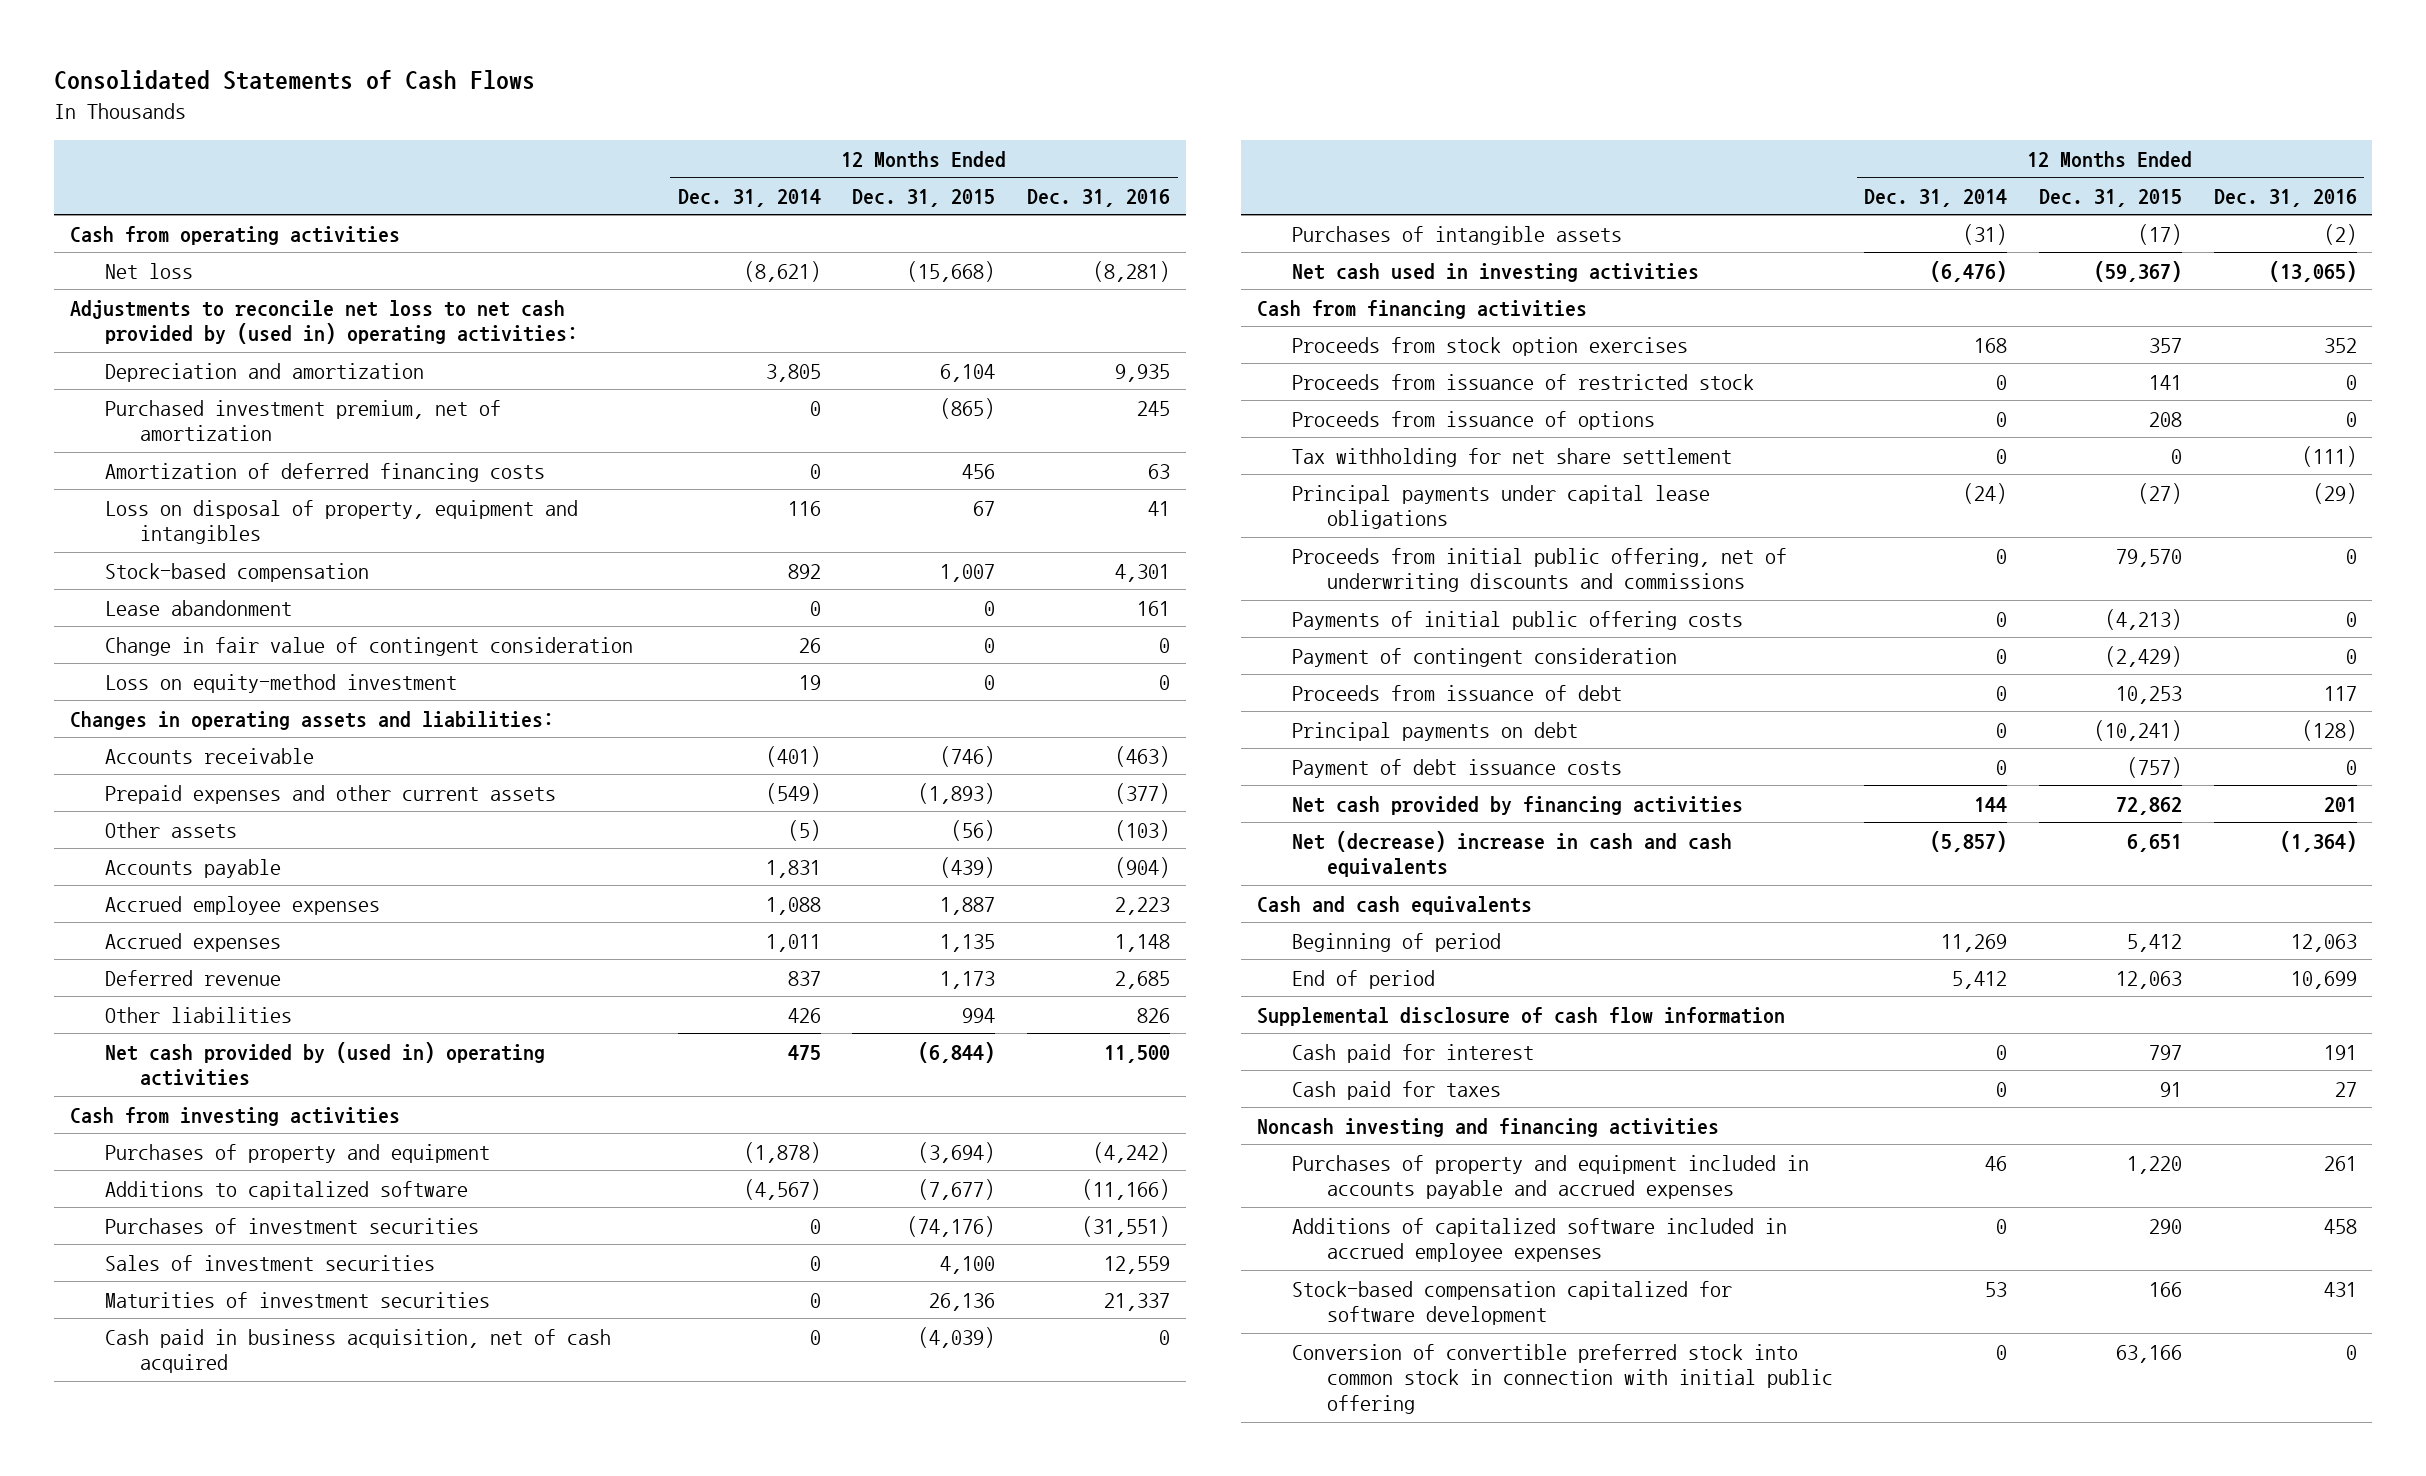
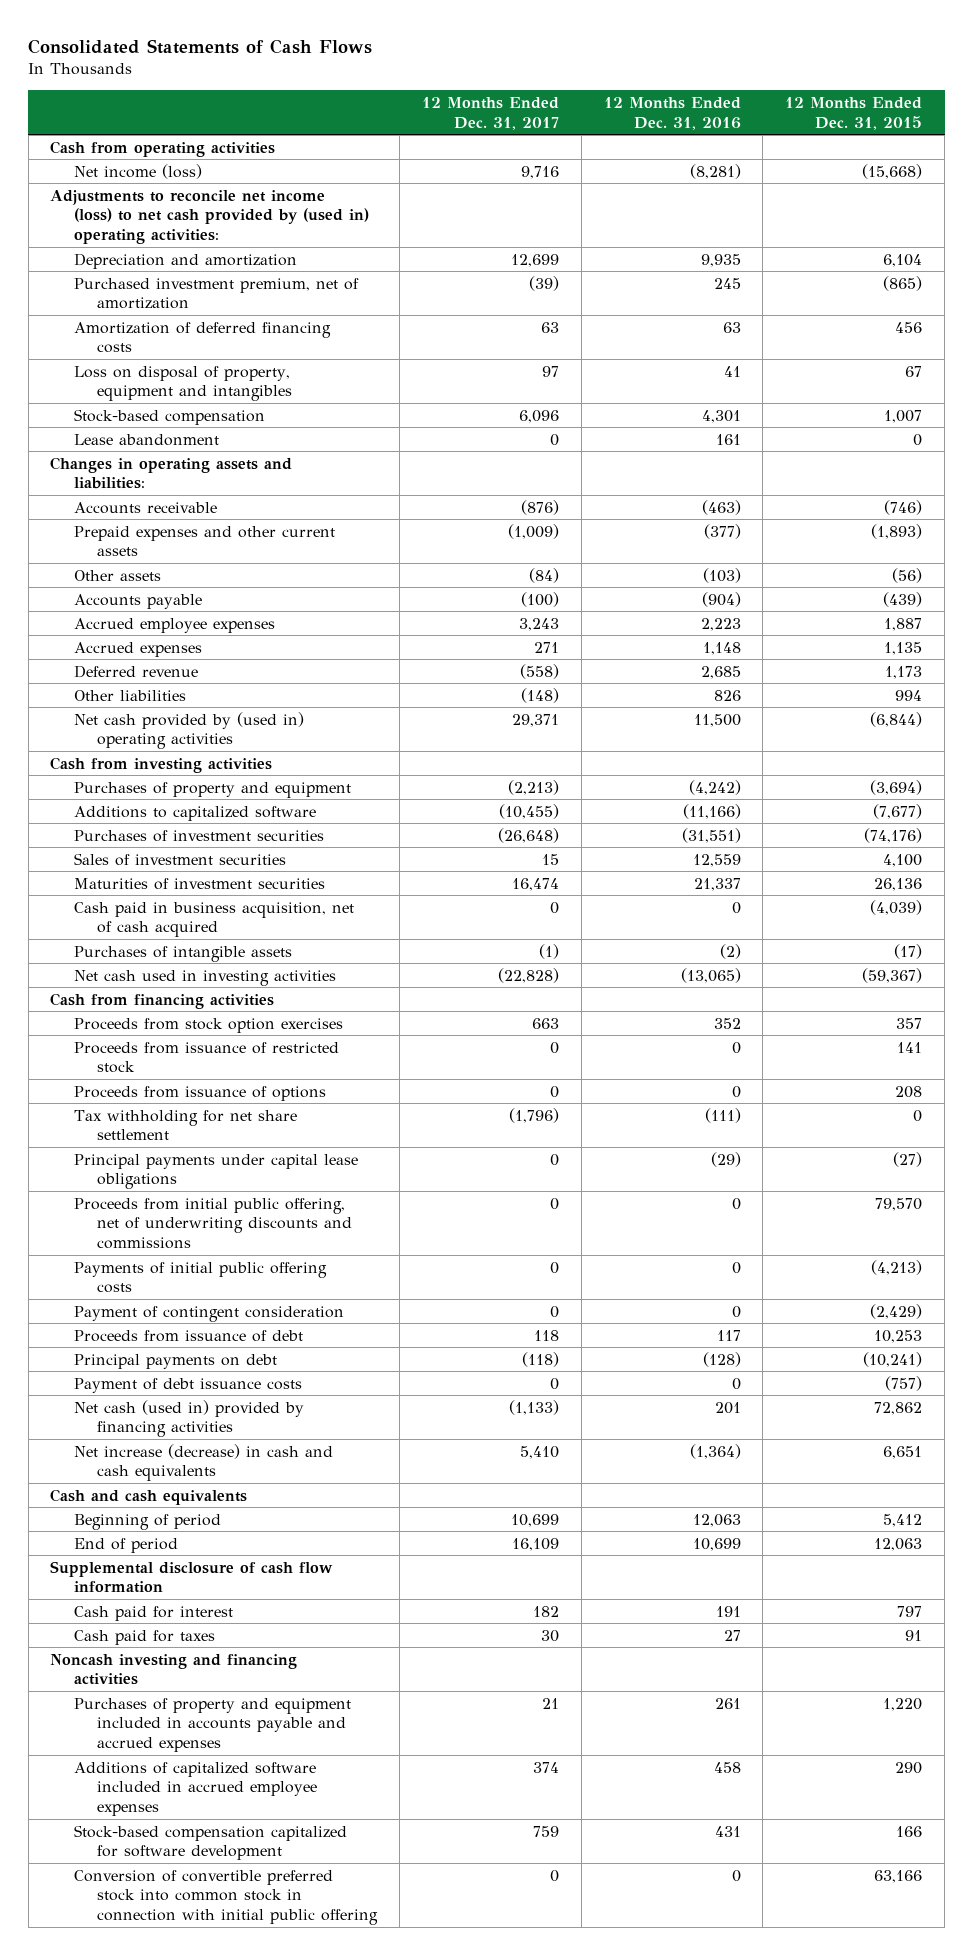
[677,188,821,207] Dec. 31, 2014 -> none
none -> [422,97,560,130] 12 Months Ended Dec. 31, 2017
[105,262,194,279] Net loss -> [73,163,202,179] Net income (loss)
[69,299,579,345] Adjustments to reconcile net loss to net cash provided by (used in) operating activities: -> [50,189,369,245] Adjustments to reconcile net income (loss) to net cash provided by (used in) operating activities:
[105,636,634,656] Change in fair value of contingent consideration -> none
[105,673,458,693] Loss on equity-method investment -> none
[1291,795,1743,815] Net cash provided by financing activities -> [73,1399,304,1438] Net cash (used in) provided by financing activities
[1291,830,1732,878] Net (decrease) increase in cash and cash equivalents -> [73,1443,333,1482] Net increase (decrease) in cash and cash equivalents

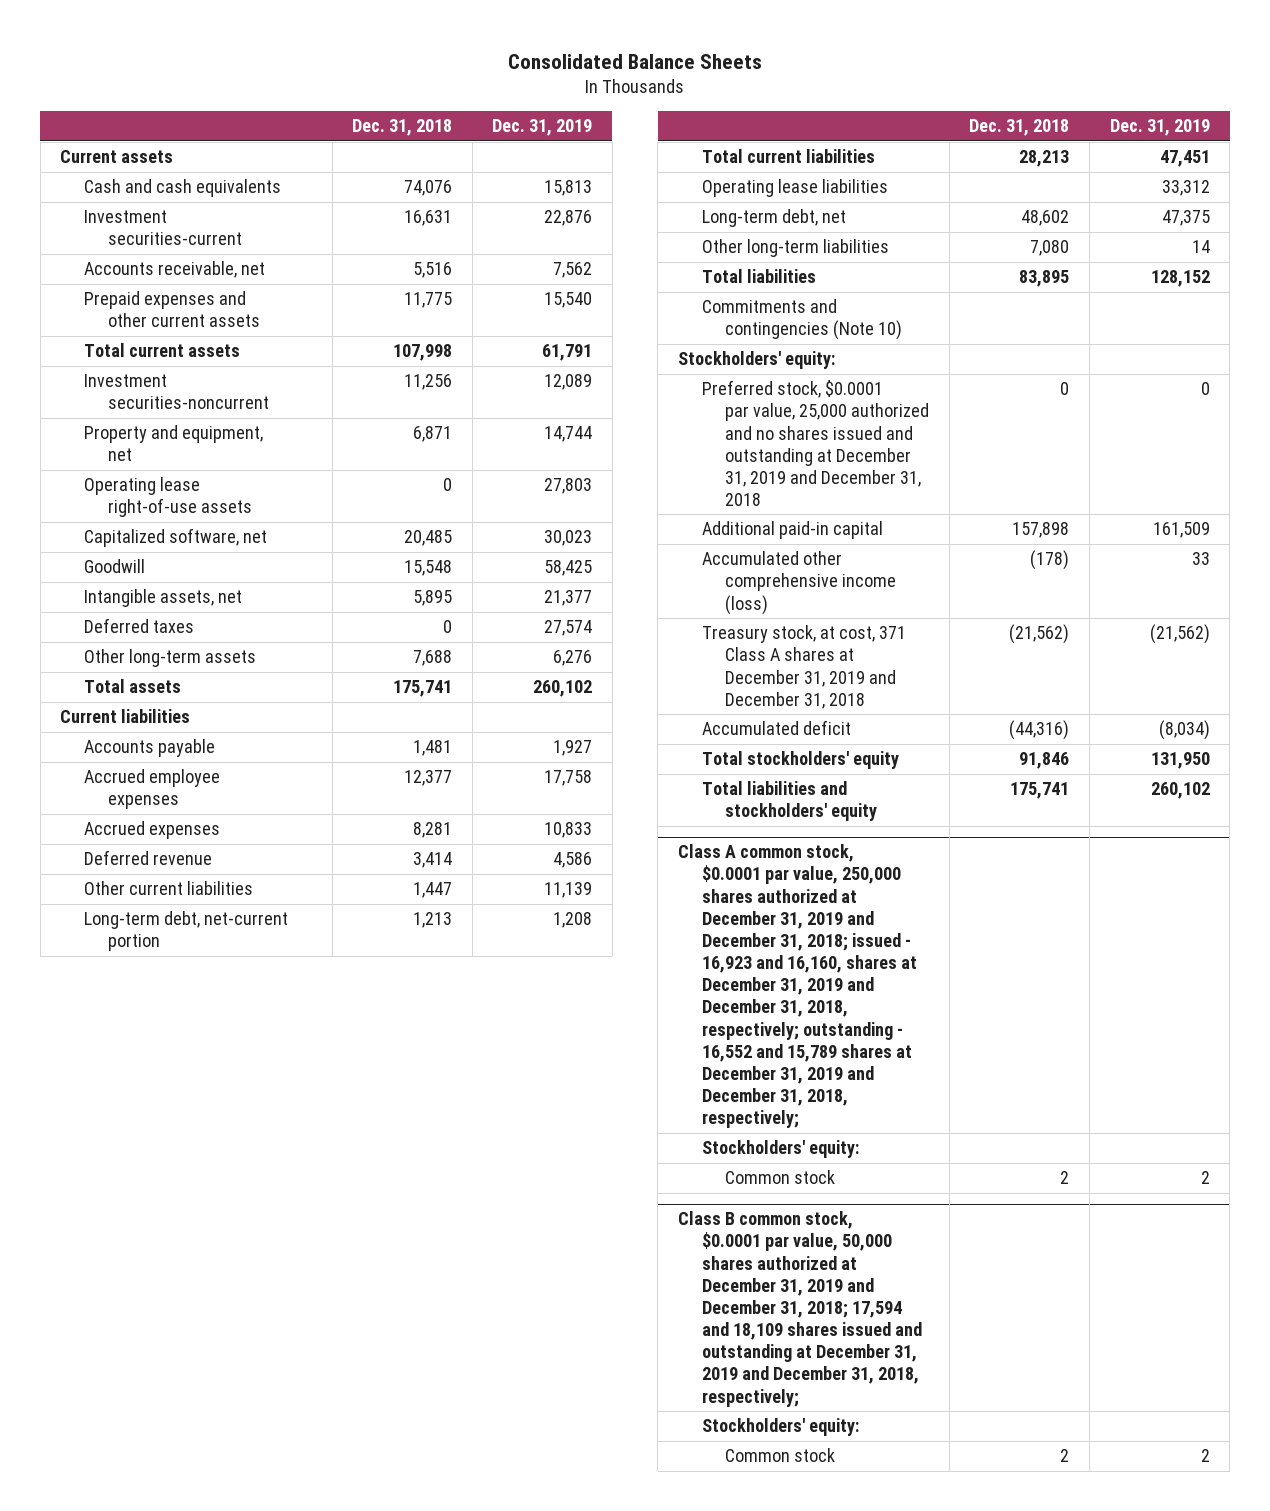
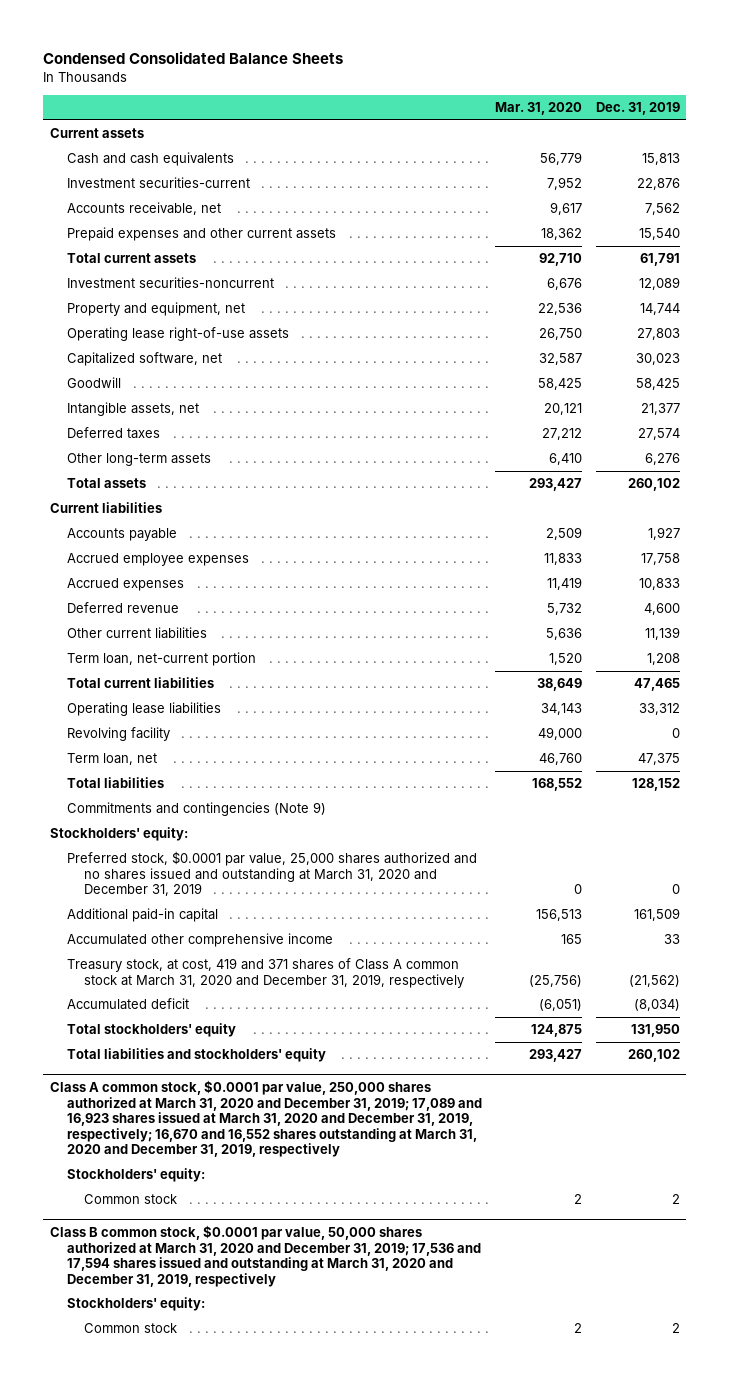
[508,53,763,69] Consolidated Balance Sheets -> [43,50,344,64] Condensed Consolidated Balance Sheets
[352,119,453,137] Dec. 31, 2018 -> none
none -> [495,102,583,116] Mar. 31, 2020
[553,852,593,869] 4,586 -> [643,603,680,616] 4,600
[84,911,289,952] Long-term debt, net-current portion -> [67,652,257,667] Term loan, net-current portion
[1159,150,1210,168] 47,451 -> [633,678,680,692] 47,465
[701,239,889,258] Other long-term liabilities -> none
none -> [67,727,171,742] Revolving facility
[701,209,846,228] Long-term debt, net -> [67,753,158,766] Term loan, net
[701,299,903,341] Commitments and contingencies (Note 10) -> [67,802,327,817] Commitments and contingencies (Note 9)
[701,380,930,506] Preferred stock, $0.0001 par value, 25,000 authorized and no shares issued and outstanding at December 31, 2019 and December 31, 2018 -> [67,851,478,897] Preferred stock, $0.0001 par value, 25,000 shares authorized and no shares issued and outstanding at March 31, 2020 and December 31, 2019
[701,551,897,615] Accumulated other comprehensive income (loss) -> [67,933,334,948] Accumulated other comprehensive income
[701,625,906,709] Treasury stock, at cost, 371 Class A shares at December 31, 2019 and December 31, 2018 -> [67,958,464,988] Treasury stock, at cost, 419 and 371 shares of Class A common stock at March 31, 2020 and December 31, 2019, respectively
[677,844,917,1129] Class A common stock, $0.0001 par value, 250,000 shares authorized at December 31, 2019 and December 31, 2018; issued - 16,923 and 16,160, shares at December 31, 2019 and December 31, 2018, respectively; outstanding - 16,552 and 15,789 shares at December 31, 2019 and December 31, 2018, respectively; -> [50,1080,483,1158] Class A common stock, $0.0001 par value, 250,000 shares authorized at March 31, 2020 and December 31, 2019; 17,089 and 16,923 shares issued at March 31, 2020 and December 31, 2019, respectively; 16,670 and 16,552 shares outstanding at March 31, 2020 and December 31, 2019, respectively
[677,1211,922,1407] Class B common stock, $0.0001 par value, 50,000 shares authorized at December 31, 2019 and December 31, 2018; 17,594 and 18,109 shares issued and outstanding at December 31, 2019 and December 31, 2018, respectively; -> [50,1225,482,1287] Class B common stock, $0.0001 par value, 50,000 shares authorized at March 31, 2020 and December 31, 2019; 17,536 and 17,594 shares issued and outstanding at March 31, 2020 and December 31, 2019, respectively

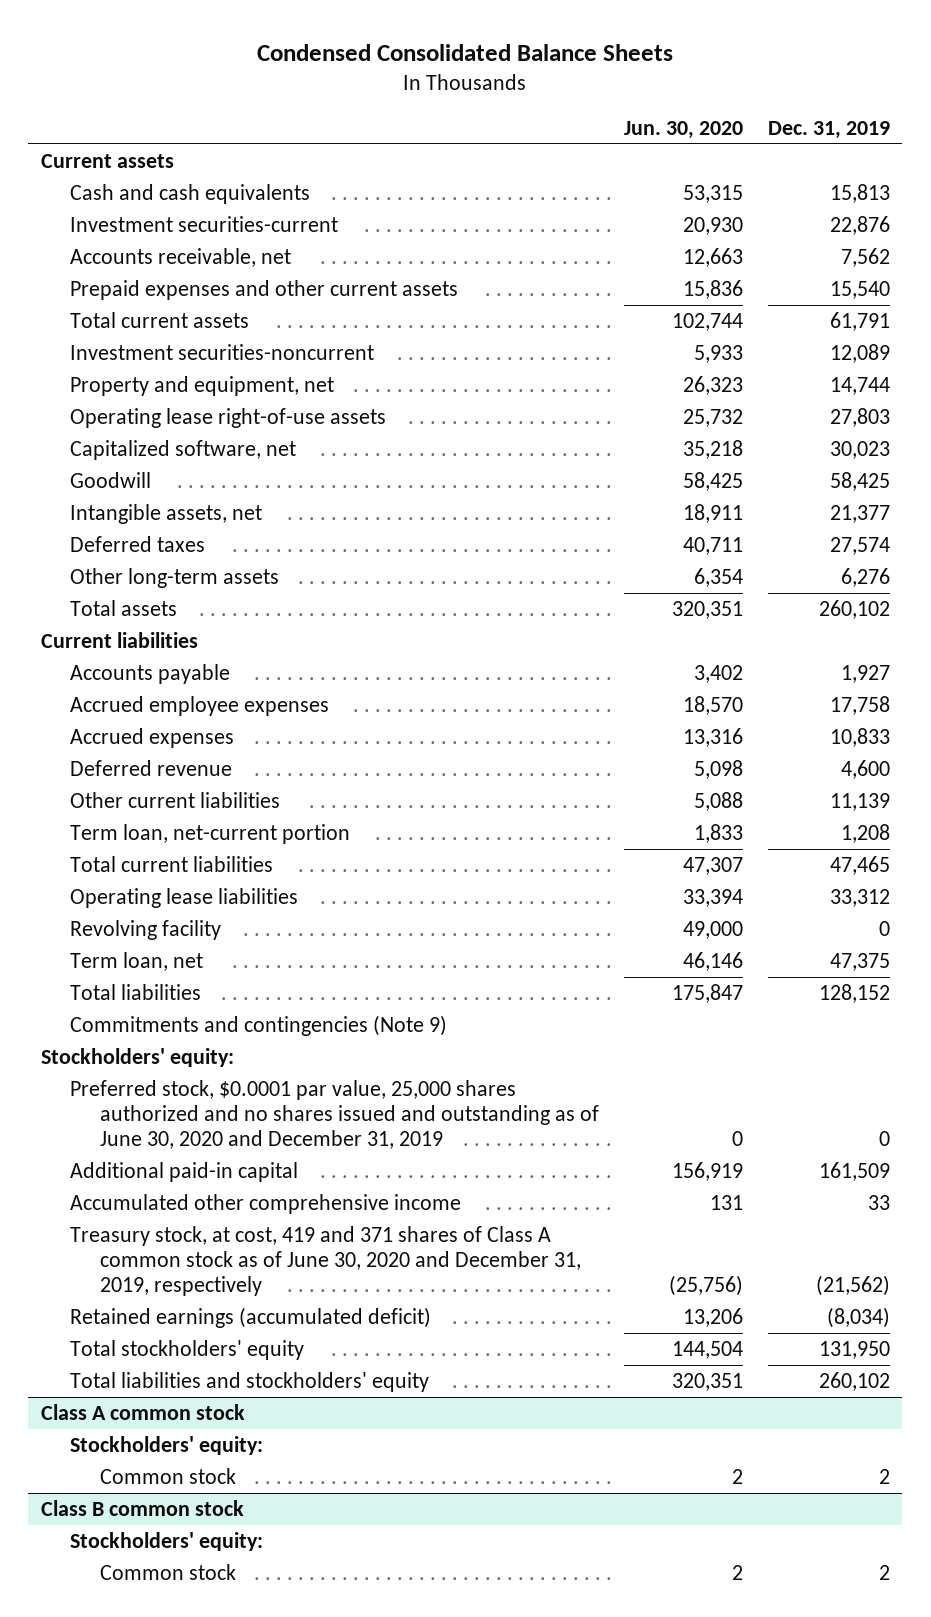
[495,102,583,116] Mar. 31, 2020 -> none
none -> [624,120,744,139] Jun. 30, 2020
[67,851,478,897] Preferred stock, $0.0001 par value, 25,000 shares authorized and no shares issued and outstanding at March 31, 2020 and December 31, 2019 -> [70,1079,600,1150] Preferred stock, $0.0001 par value, 25,000 shares authorized and no shares issued and outstanding as of June 30, 2020 and December 31, 2019
[67,958,464,988] Treasury stock, at cost, 419 and 371 shares of Class A common stock at March 31, 2020 and December 31, 2019, respectively -> [70,1225,582,1297] Treasury stock, at cost, 419 and 371 shares of Class A common stock as of June 30, 2020 and December 31, 2019, respectively
[67,998,190,1011] Accumulated deficit -> [70,1306,432,1328] Retained earnings (accumulated deficit)
[50,1080,483,1158] Class A common stock, $0.0001 par value, 250,000 shares authorized at March 31, 2020 and December 31, 2019; 17,089 and 16,923 shares issued at March 31, 2020 and December 31, 2019, respectively; 16,670 and 16,552 shares outstanding at March 31, 2020 and December 31, 2019, respectively -> [40,1403,245,1420] Class A common stock
[50,1225,482,1287] Class B common stock, $0.0001 par value, 50,000 shares authorized at March 31, 2020 and December 31, 2019; 17,536 and 17,594 shares issued and outstanding at March 31, 2020 and December 31, 2019, respectively -> [40,1499,244,1516] Class B common stock

